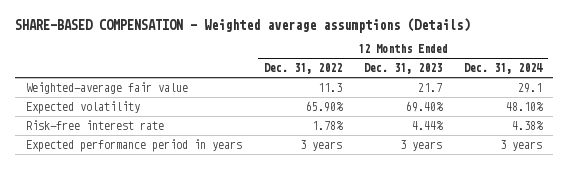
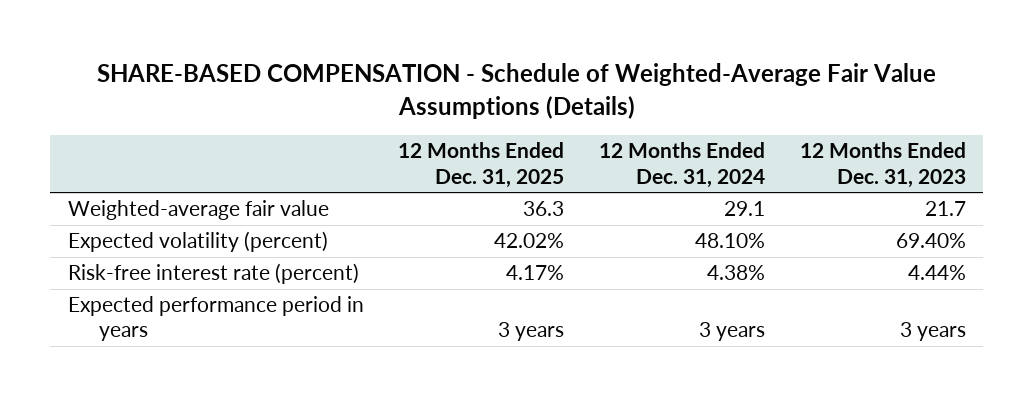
[14,17,470,33] SHARE-BASED COMPENSATION - Weighted average assumptions (Details) -> [96,63,936,119] SHARE-BASED COMPENSATION - Schedule of Weighted-Average Fair Value Assumptions (Details)
[263,63,342,75] Dec. 31, 2022 -> none
none -> [398,142,565,188] 12 Months Ended Dec. 31, 2025
[25,100,140,114] Expected volatility -> [67,231,328,253] Expected volatility (percent)
[25,119,164,130] Risk-free interest rate -> [67,263,359,285] Risk-free interest rate (percent)

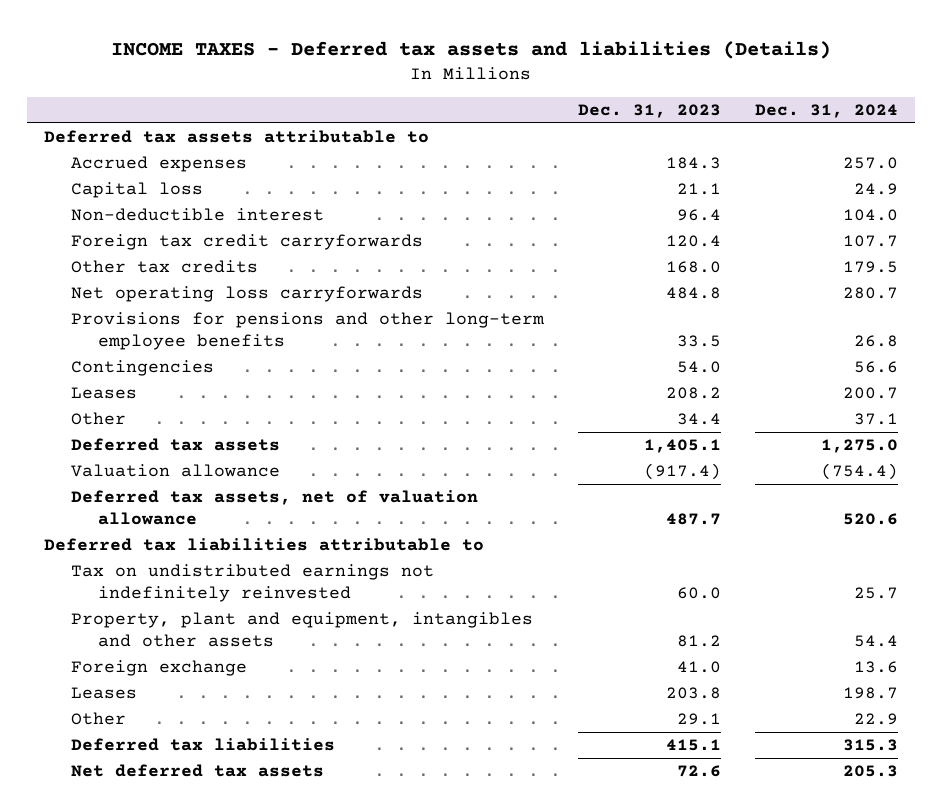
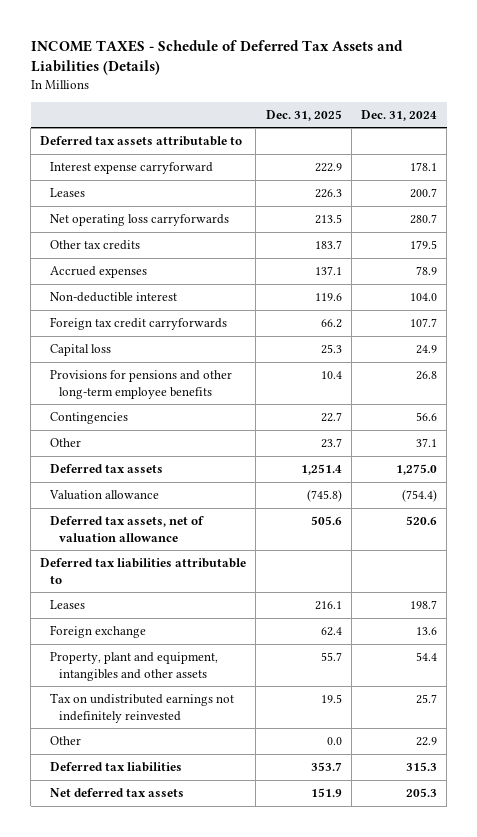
[111,40,832,59] INCOME TAXES - Deferred tax assets and liabilities (Details) -> [30,39,403,76] INCOME TAXES - Schedule of Deferred Tax Assets and Liabilities (Details)
[577,103,721,118] Dec. 31, 2023 -> none
none -> [265,109,342,121] Dec. 31, 2025
none -> [49,162,213,175] Interest expense carryforward
[70,387,137,400] Leases -> [49,188,85,198] Leases
[70,286,423,303] Net operating loss carryforwards -> [49,214,229,227] Net operating loss carryforwards
[70,260,258,274] Other tax credits -> [49,240,140,251] Other tax credits
[842,157,898,170] 257.0 -> [415,266,437,276] 78.9
[70,182,203,199] Capital loss -> [49,344,111,357] Capital loss
[70,660,247,677] Foreign exchange -> [49,625,146,639] Foreign exchange
[70,612,533,647] Property, plant and equipment, intangibles and other assets -> [49,652,218,681] Property, plant and equipment, intangibles and other assets
[70,564,434,602] Tax on undistributed earnings not indefinitely reinvested -> [49,693,234,723] Tax on undistributed earnings not indefinitely reinvested

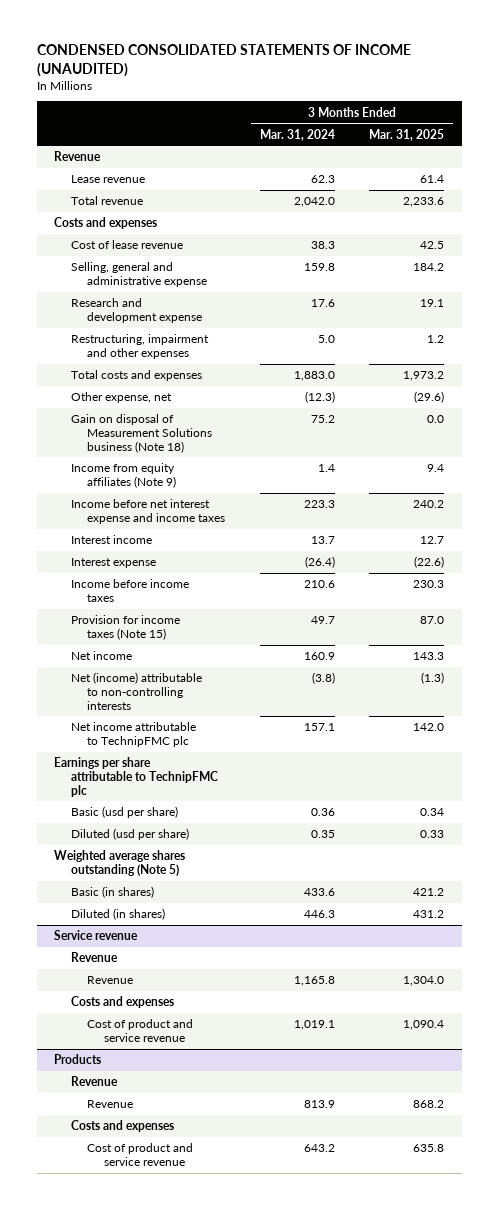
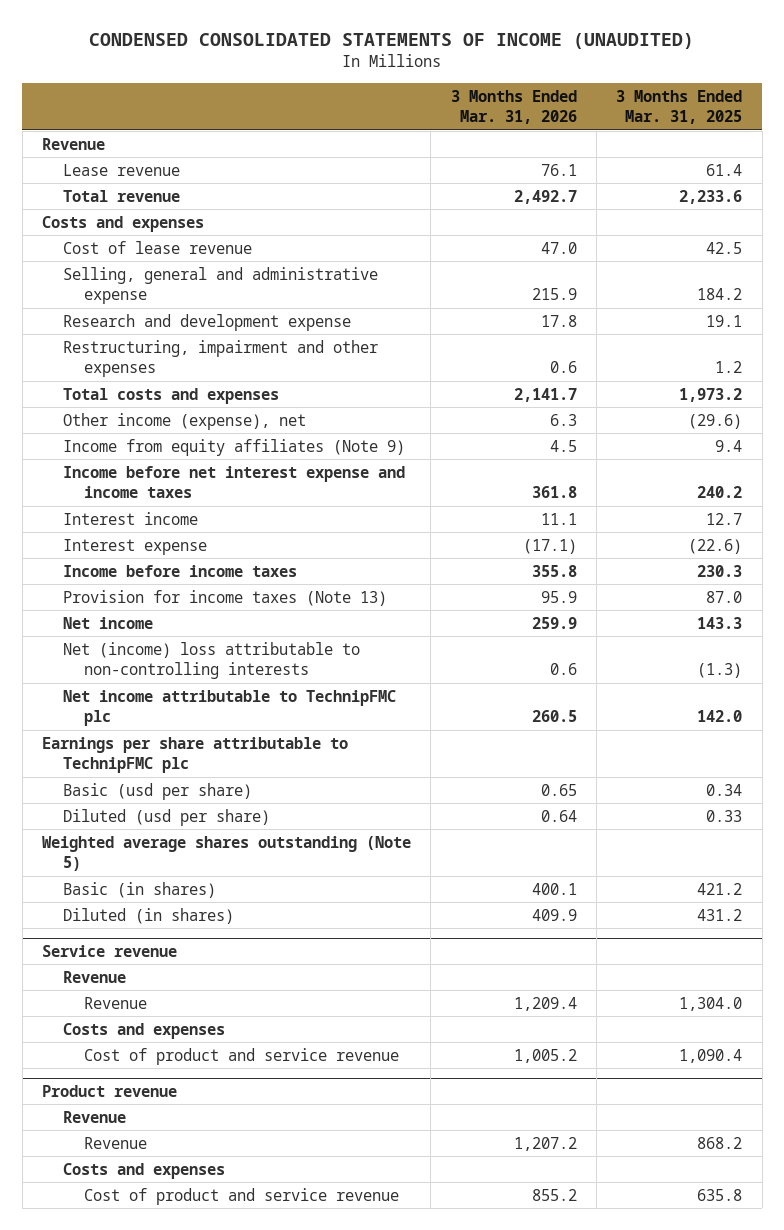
[259,128,335,141] Mar. 31, 2024 -> none
none -> [450,89,577,125] 3 Months Ended Mar. 31, 2026
[70,414,213,453] Gain on disposal of Measurement Solutions business (Note 18) -> none
[70,392,172,404] Other expense, net -> [62,412,306,430] Other income (expense), net
[70,615,180,640] Provision for income taxes (Note 15) -> [62,589,387,606] Provision for income taxes (Note 13)
[70,672,202,710] Net (income) attributable to non-controlling interests -> [62,641,360,679] Net (income) loss attributable to non-controlling interests
[54,1054,102,1065] Products -> [41,1084,177,1097] Product revenue

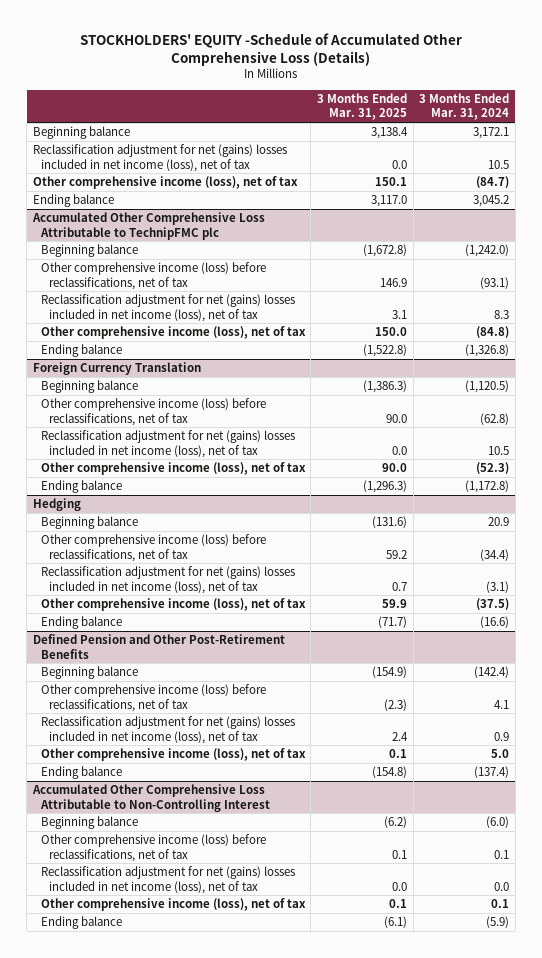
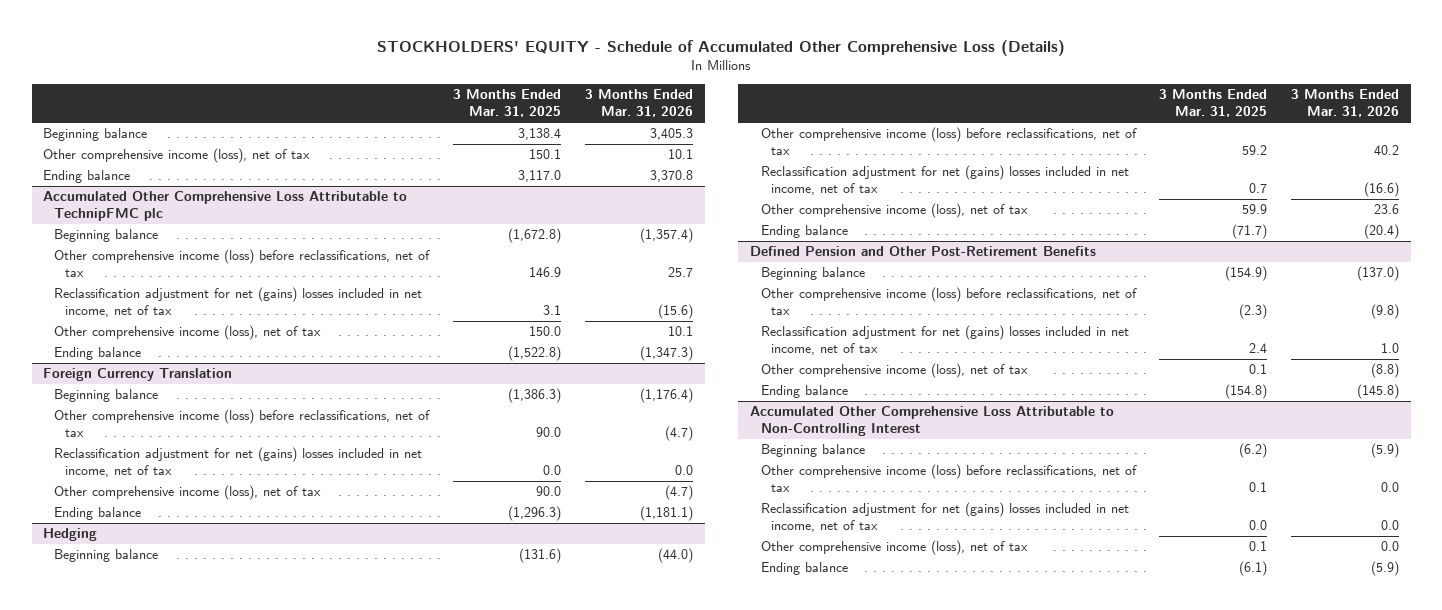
[79,32,462,66] STOCKHOLDERS' EQUITY -Schedule of Accumulated Other Comprehensive Loss (Details) -> [377,40,1066,57] STOCKHOLDERS' EQUITY - Schedule of Accumulated Other Comprehensive Loss (Details)
[419,93,510,121] 3 Months Ended Mar. 31, 2024 -> none
none -> [584,88,693,118] 3 Months Ended Mar. 31, 2026
[32,144,287,172] Reclassification adjustment for net (gains) losses included in net income (loss), net of tax -> none
[40,294,295,322] Reclassification adjustment for net (gains) losses included in net income (loss), net of tax -> [54,287,423,318] Reclassification adjustment for net (gains) losses included in net income, net of tax
[40,430,295,458] Reclassification adjustment for net (gains) losses included in net income (loss), net of tax -> [54,447,423,478] Reclassification adjustment for net (gains) losses included in net income, net of tax
[40,566,295,594] Reclassification adjustment for net (gains) losses included in net income (loss), net of tax -> [760,165,1129,196] Reclassification adjustment for net (gains) losses included in net income, net of tax
[40,716,295,744] Reclassification adjustment for net (gains) losses included in net income (loss), net of tax -> [760,325,1129,356] Reclassification adjustment for net (gains) losses included in net income, net of tax
[40,866,295,894] Reclassification adjustment for net (gains) losses included in net income (loss), net of tax -> [760,502,1129,533] Reclassification adjustment for net (gains) losses included in net income, net of tax

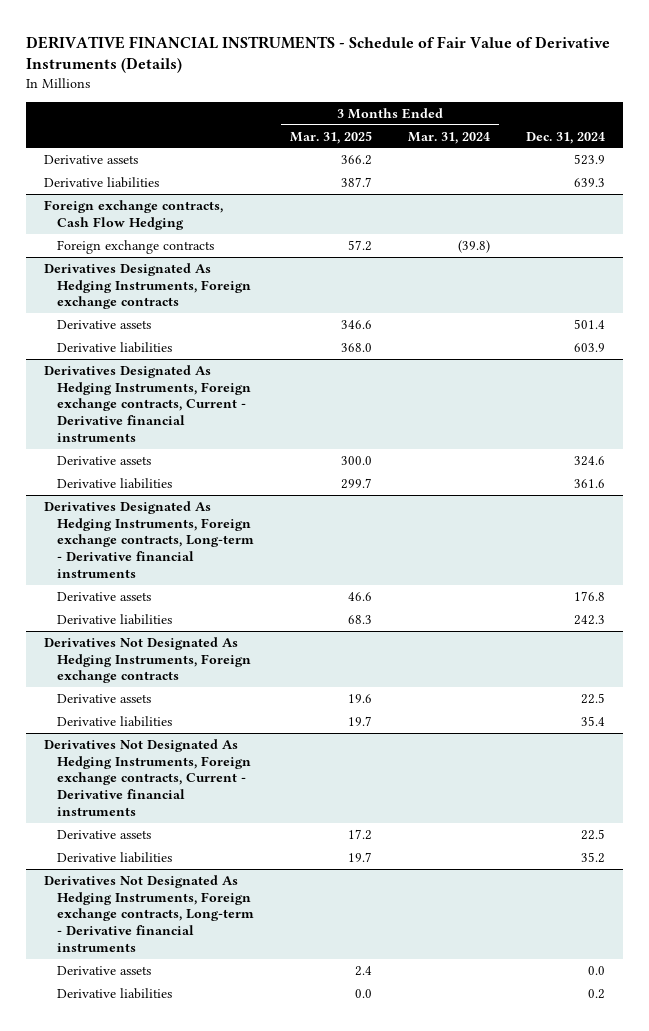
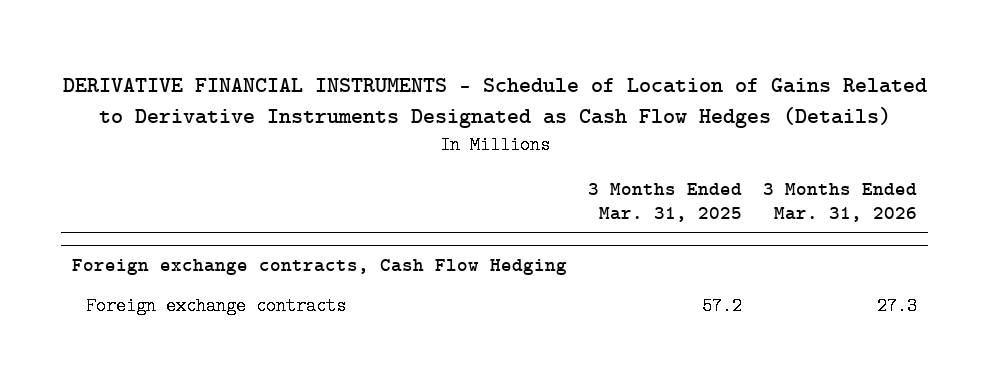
[26,35,611,74] DERIVATIVE FINANCIAL INSTRUMENTS - Schedule of Fair Value of Derivative Instruments (Details) -> [62,78,927,129] DERIVATIVE FINANCIAL INSTRUMENTS - Schedule of Location of Gains Related to Derivative Instruments Designated as Cash Flow Hedges (Details)
[407,131,490,144] Mar. 31, 2024 -> none
[525,131,605,144] Dec. 31, 2024 -> none
none -> [763,183,918,223] 3 Months Ended Mar. 31, 2026
[44,154,139,164] Derivative assets -> none
[44,176,160,188] Derivative liabilities -> none
[44,262,251,310] Derivatives Designated As Hedging Instruments, Foreign exchange contracts -> none
[56,319,151,329] Derivative assets -> none
[56,341,172,353] Derivative liabilities -> none
[44,364,251,442] Derivatives Designated As Hedging Instruments, Foreign exchange contracts, Current - Derivative financial instruments -> none
[56,455,151,465] Derivative assets -> none
[56,477,172,489] Derivative liabilities -> none
[44,500,254,578] Derivatives Designated As Hedging Instruments, Foreign exchange contracts, Long-term - Derivative financial instruments -> none
[56,591,151,601] Derivative assets -> none
[56,613,172,625] Derivative liabilities -> none
[44,636,251,684] Derivatives Not Designated As Hedging Instruments, Foreign exchange contracts -> none
[56,693,151,703] Derivative assets -> none
[56,715,172,727] Derivative liabilities -> none
[44,738,251,816] Derivatives Not Designated As Hedging Instruments, Foreign exchange contracts, Current - Derivative financial instruments -> none
[56,829,151,839] Derivative assets -> none
[56,851,172,863] Derivative liabilities -> none
[44,874,254,952] Derivatives Not Designated As Hedging Instruments, Foreign exchange contracts, Long-term - Derivative financial instruments -> none
[56,965,151,975] Derivative assets -> none
[56,987,172,999] Derivative liabilities -> none

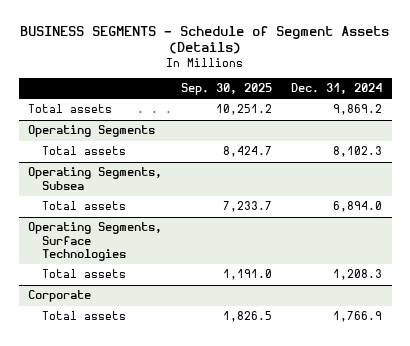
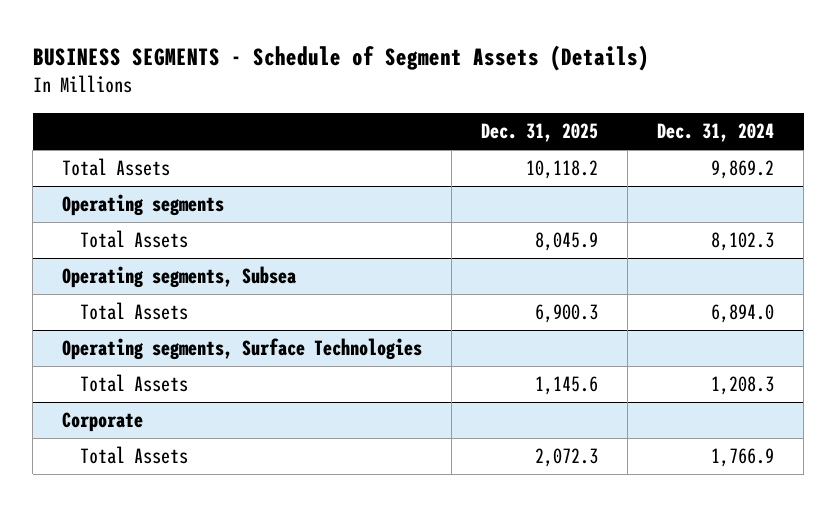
[181,83,273,96] Sep. 30, 2025 -> none
none -> [481,123,599,143] Dec. 31, 2025
[28,104,113,114] Total assets -> [62,158,171,177] Total Assets
[28,125,156,138] Operating Segments -> [62,194,225,217] Operating segments
[41,146,126,156] Total assets -> [79,230,188,249] Total Assets
[28,167,163,190] Operating Segments, Subsea -> [62,266,298,289] Operating segments, Subsea
[41,201,126,211] Total assets -> [79,302,188,321] Total Assets
[28,222,163,261] Operating Segments, Surface Technologies -> [62,338,423,361] Operating segments, Surface Technologies
[41,269,126,279] Total assets -> [79,374,188,393] Total Assets
[41,311,126,321] Total assets -> [79,446,188,465] Total Assets

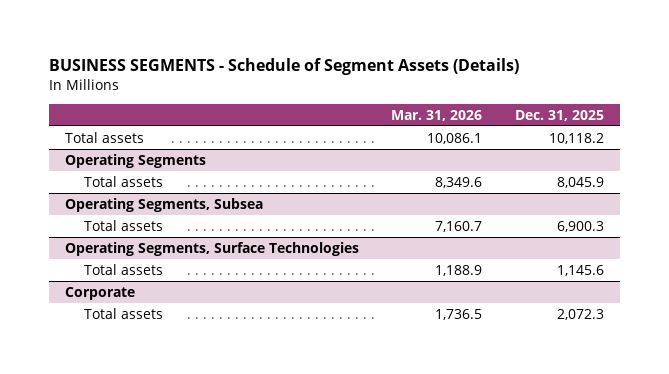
[657,123,775,143] Dec. 31, 2024 -> none
none -> [391,109,483,121] Mar. 31, 2026
[62,158,171,177] Total Assets -> [65,132,145,144] Total assets
[62,194,225,217] Operating segments -> [65,154,207,169] Operating Segments
[79,230,188,249] Total Assets -> [84,176,164,188] Total assets
[62,266,298,289] Operating segments, Subsea -> [65,198,264,213] Operating Segments, Subsea
[79,302,188,321] Total Assets -> [84,220,164,232] Total assets
[62,338,423,361] Operating segments, Surface Technologies -> [65,242,360,257] Operating Segments, Surface Technologies
[79,374,188,393] Total Assets -> [84,264,164,276] Total assets
[79,446,188,465] Total Assets -> [84,308,164,320] Total assets

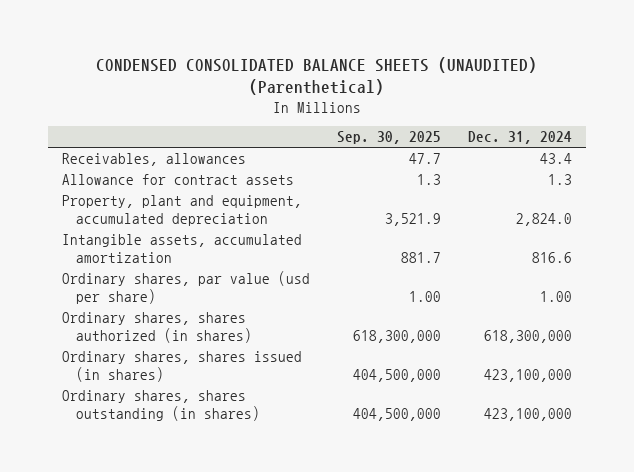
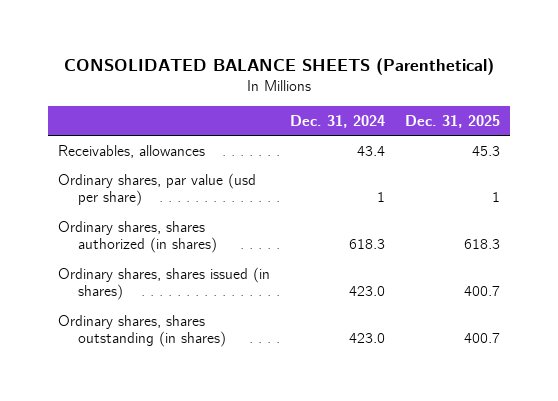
[95,57,537,96] CONDENSED CONSOLIDATED BALANCE SHEETS (UNAUDITED) (Parenthetical) -> [64,58,495,76] CONSOLIDATED BALANCE SHEETS (Parenthetical)
[336,131,441,145] Sep. 30, 2025 -> none
none -> [404,114,500,128] Dec. 31, 2025
[61,174,294,186] Allowance for contract assets -> none
[61,195,302,226] Property, plant and equipment, accumulated depreciation -> none
[61,234,302,263] Intangible assets, accumulated amortization -> none
[540,290,573,302] 1.00 -> [377,192,386,203] 1
[484,329,573,343] 618,300,000 -> [349,239,386,250] 618.3
[484,368,573,382] 423,100,000 -> [349,286,386,297] 423.0
[484,407,573,421] 423,100,000 -> [349,333,386,344] 423.0

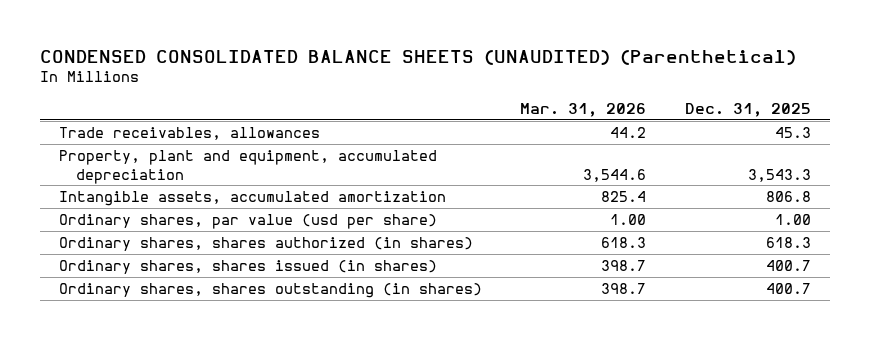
[64,58,495,76] CONSOLIDATED BALANCE SHEETS (Parenthetical) -> [40,49,797,65] CONDENSED CONSOLIDATED BALANCE SHEETS (UNAUDITED) (Parenthetical)
[290,114,386,128] Dec. 31, 2024 -> none
none -> [520,102,647,117] Mar. 31, 2026
[58,144,206,158] Receivables, allowances -> [59,126,321,140] Trade receivables, allowances
none -> [59,149,438,184] Property, plant and equipment, accumulated depreciation
none -> [59,190,447,206] Intangible assets, accumulated amortization
[491,192,500,203] 1 -> [774,213,811,225] 1.00

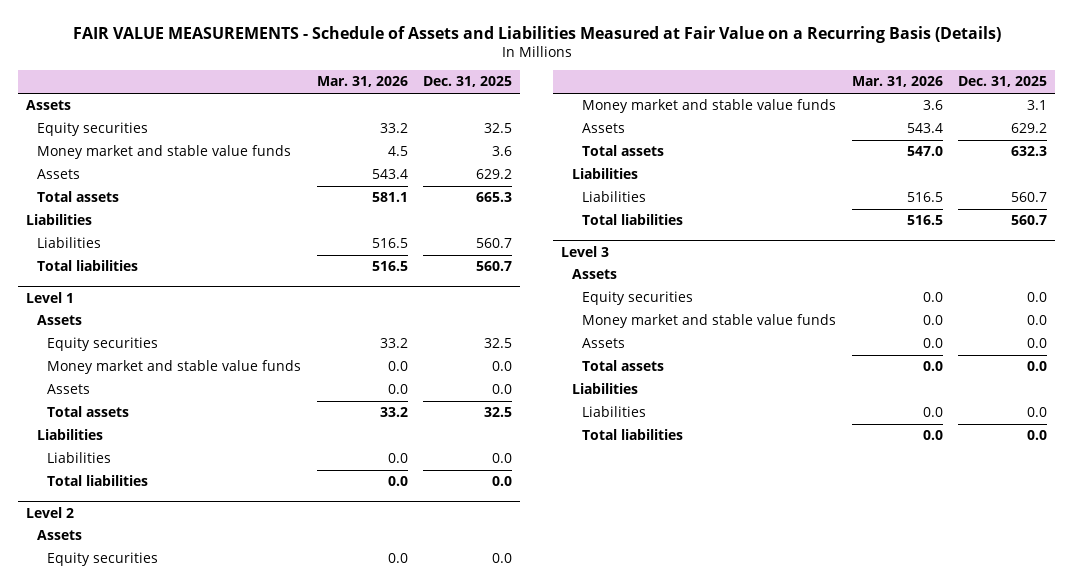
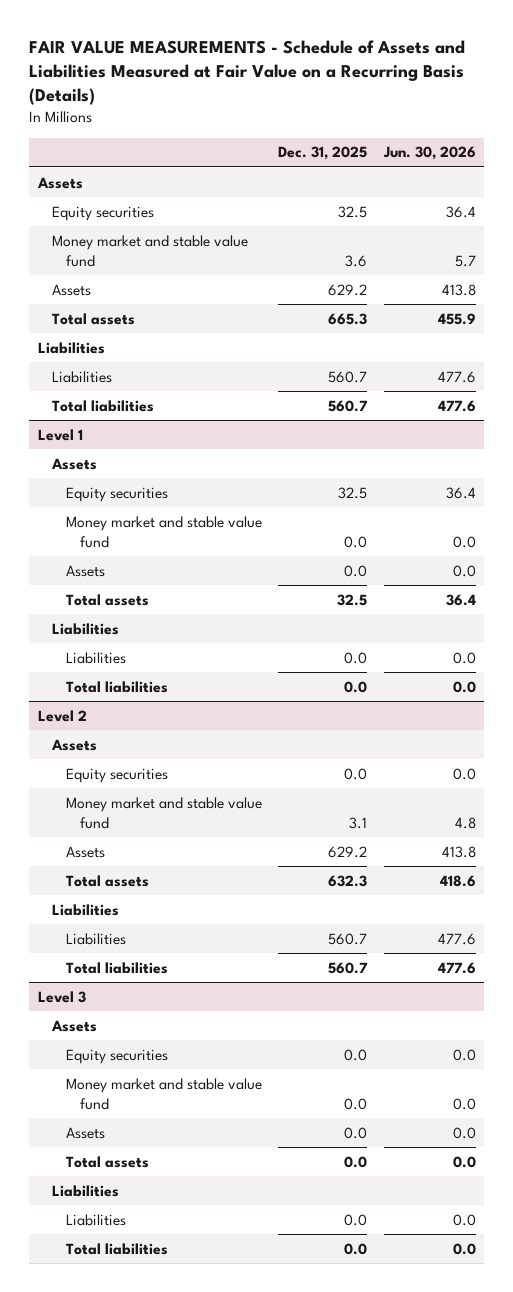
[316,76,408,88] Mar. 31, 2026 -> none
none -> [382,146,476,161] Jun. 30, 2026
[36,145,291,160] Money market and stable value funds -> [51,234,248,267] Money market and stable value fund
[47,360,302,375] Money market and stable value funds -> [66,515,263,548] Money market and stable value fund
[582,99,837,114] Money market and stable value funds -> [66,796,263,829] Money market and stable value fund
[582,314,837,329] Money market and stable value funds -> [66,1077,263,1110] Money market and stable value fund

